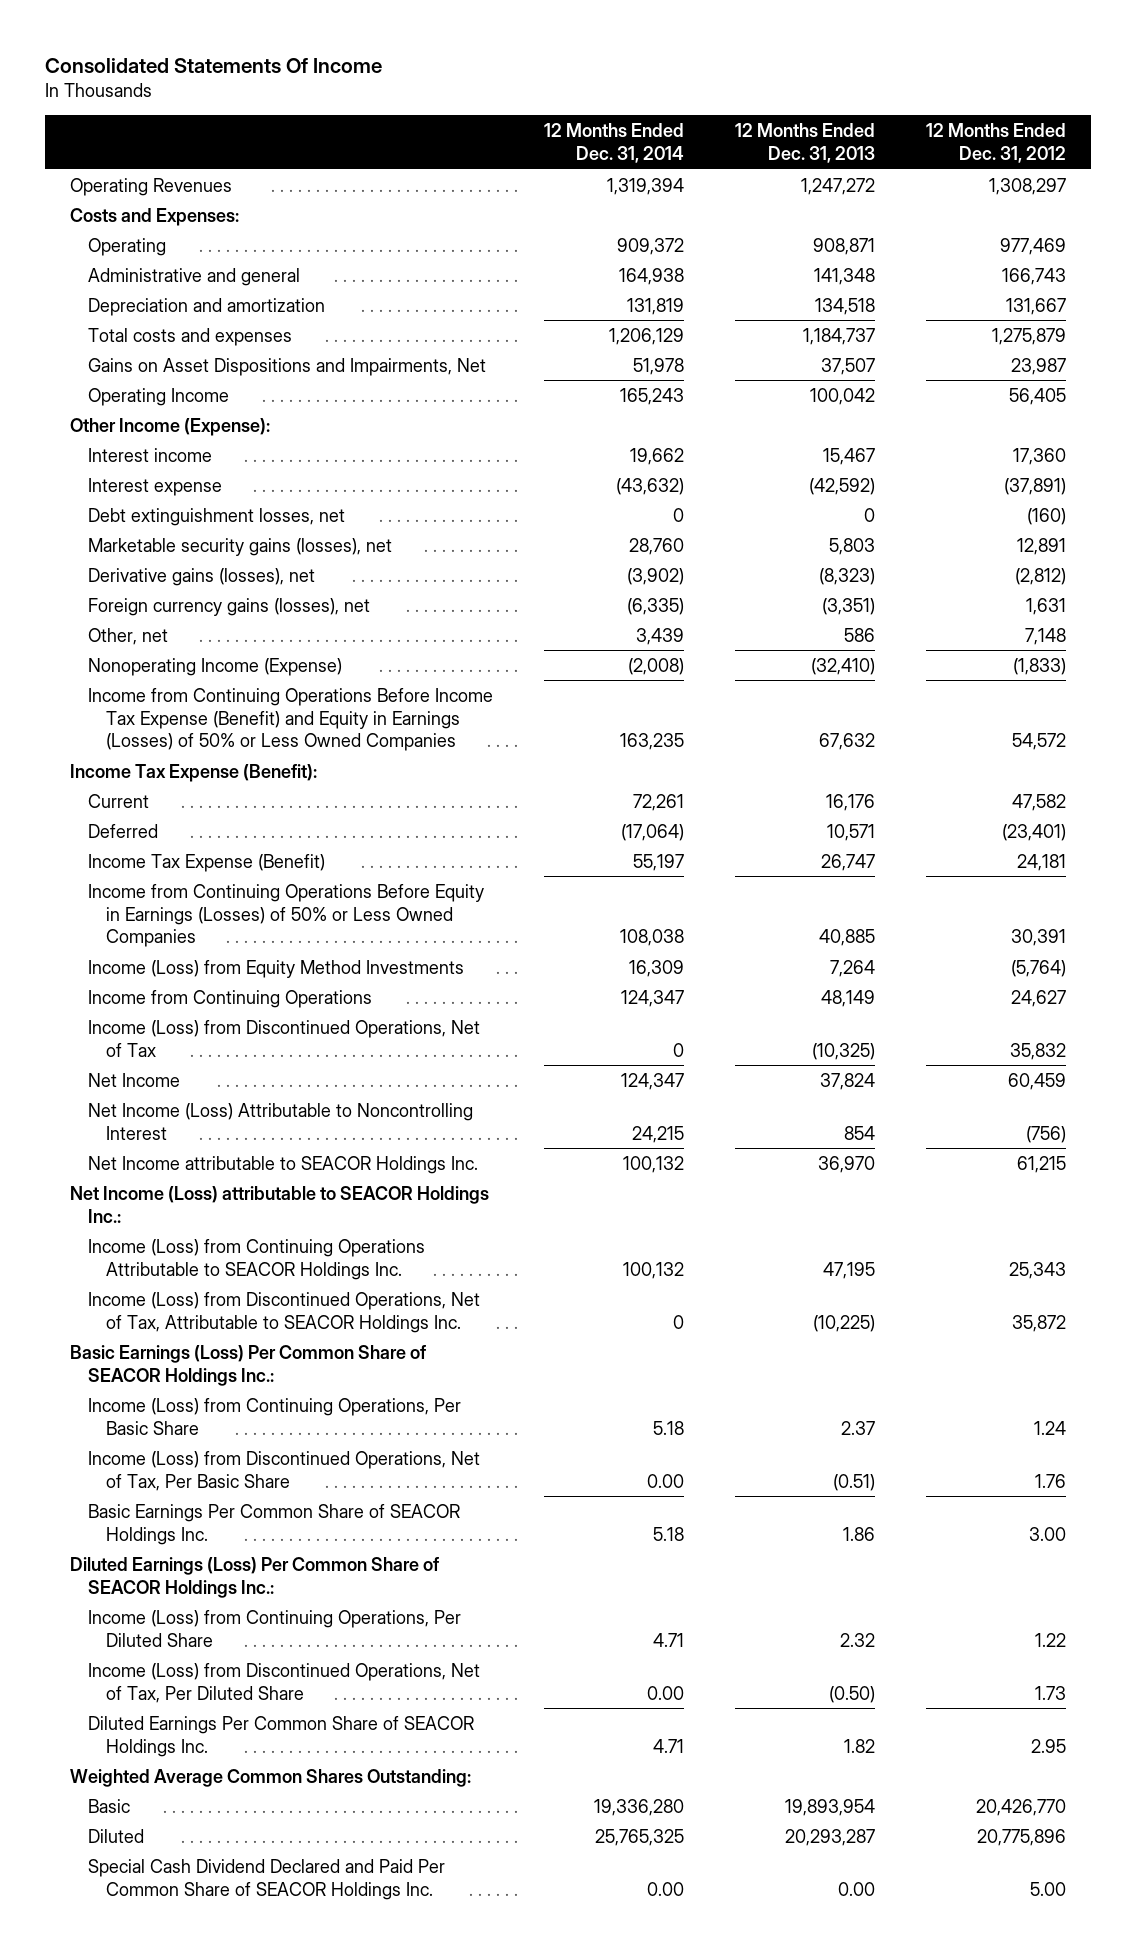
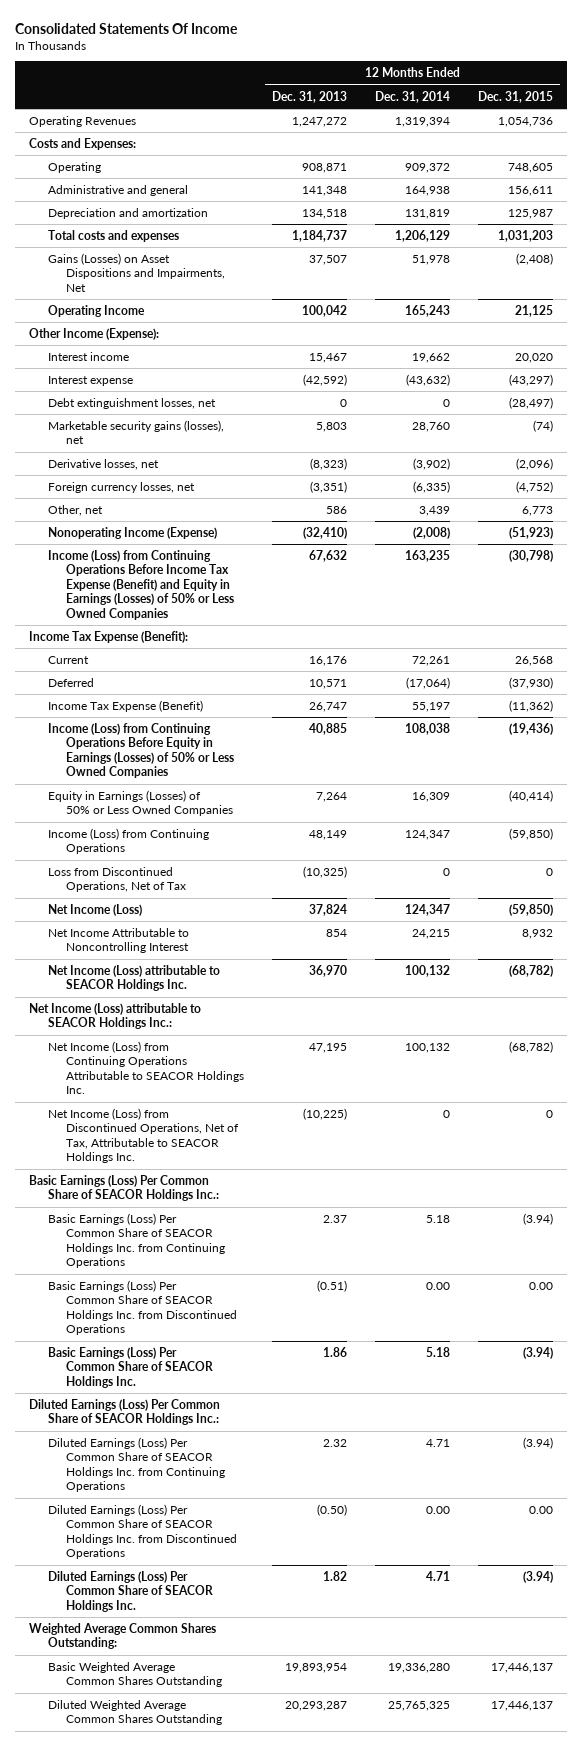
[925,123,1066,163] 12 Months Ended Dec. 31, 2012 -> none
none -> [478,90,554,103] Dec. 31, 2015
[87,357,486,376] Gains on Asset Dispositions and Impairments, Net -> [47,253,226,292] Gains (Losses) on Asset Dispositions and Impairments, Net
[87,567,315,586] Derivative gains (losses), net -> [47,459,159,471] Derivative losses, net
[87,597,370,616] Foreign currency gains (losses), net -> [47,482,195,494] Foreign currency losses, net
[87,687,493,752] Income from Continuing Operations Before Income Tax Expense (Benefit) and Equity in Earnings (Losses) of 50% or Less Owned Companies -> [47,550,235,620] Income (Loss) from Continuing Operations Before Income Tax Expense (Benefit) and Equity in Earnings (Losses) of 50% or Less Owned Companies
[87,883,484,948] Income from Continuing Operations Before Equity in Earnings (Losses) of 50% or Less Owned Companies -> [47,723,235,779] Income (Loss) from Continuing Operations Before Equity in Earnings (Losses) of 50% or Less Owned Companies
[87,959,464,978] Income (Loss) from Equity Method Investments -> [47,790,234,817] Equity in Earnings (Losses) of 50% or Less Owned Companies
[87,989,372,1008] Income from Continuing Operations -> [47,828,209,855] Income (Loss) from Continuing Operations
[87,1019,480,1057] Income (Loss) from Discontinued Operations, Net of Tax -> [47,867,187,893] Loss from Discontinued Operations, Net of Tax
[87,1072,180,1087] Net Income -> [47,904,142,917] Net Income (Loss)
[87,1102,473,1140] Net Income (Loss) Attributable to Noncontrolling Interest -> [47,928,190,954] Net Income Attributable to Noncontrolling Interest
[87,1155,478,1174] Net Income attributable to SEACOR Holdings Inc. -> [47,965,220,992] Net Income (Loss) attributable to SEACOR Holdings Inc.
[87,1238,425,1280] Income (Loss) from Continuing Operations Attributable to SEACOR Holdings Inc. -> [47,1041,245,1095] Net Income (Loss) from Continuing Operations Attributable to SEACOR Holdings Inc.
[87,1291,480,1333] Income (Loss) from Discontinued Operations, Net of Tax, Attributable to SEACOR Holdings Inc. -> [47,1108,240,1164] Net Income (Loss) from Discontinued Operations, Net of Tax, Attributable to SEACOR Holdings Inc.
[87,1397,461,1435] Income (Loss) from Continuing Operations, Per Basic Share -> [47,1213,226,1269] Basic Earnings (Loss) Per Common Share of SEACOR Holdings Inc. from Continuing Operations
[87,1450,480,1491] Income (Loss) from Discontinued Operations, Net of Tax, Per Basic Share -> [47,1280,238,1336] Basic Earnings (Loss) Per Common Share of SEACOR Holdings Inc. from Discontinued Operations
[87,1503,460,1545] Basic Earnings Per Common Share of SEACOR Holdings Inc. -> [47,1347,214,1388] Basic Earnings (Loss) Per Common Share of SEACOR Holdings Inc.
[87,1609,461,1647] Income (Loss) from Continuing Operations, Per Diluted Share -> [47,1437,226,1493] Diluted Earnings (Loss) Per Common Share of SEACOR Holdings Inc. from Continuing Operations
[87,1662,480,1703] Income (Loss) from Discontinued Operations, Net of Tax, Per Diluted Share -> [47,1504,238,1560] Diluted Earnings (Loss) Per Common Share of SEACOR Holdings Inc. from Discontinued Operations
[87,1715,474,1757] Diluted Earnings Per Common Share of SEACOR Holdings Inc. -> [47,1571,214,1612] Diluted Earnings (Loss) Per Common Share of SEACOR Holdings Inc.
[87,1858,445,1900] Special Cash Dividend Declared and Paid Per Common Share of SEACOR Holdings Inc. -> none
[87,1798,130,1813] Basic -> [47,1662,223,1688] Basic Weighted Average Common Shares Outstanding
[87,1828,144,1843] Diluted -> [47,1700,223,1726] Diluted Weighted Average Common Shares Outstanding

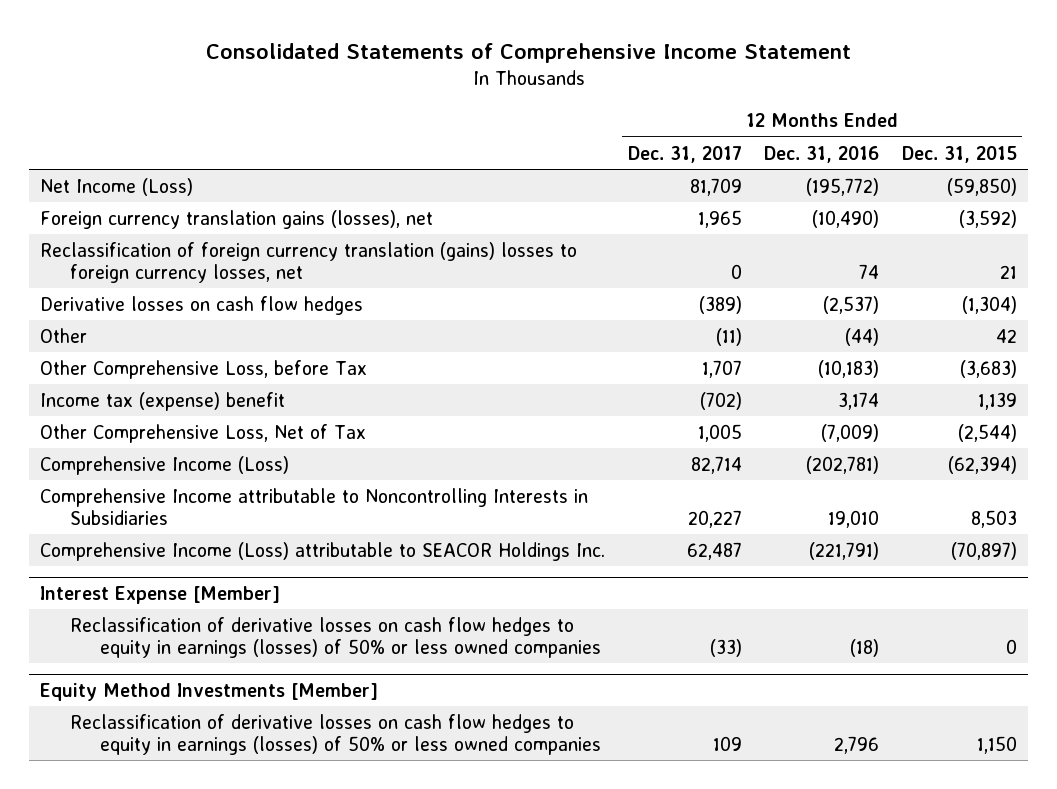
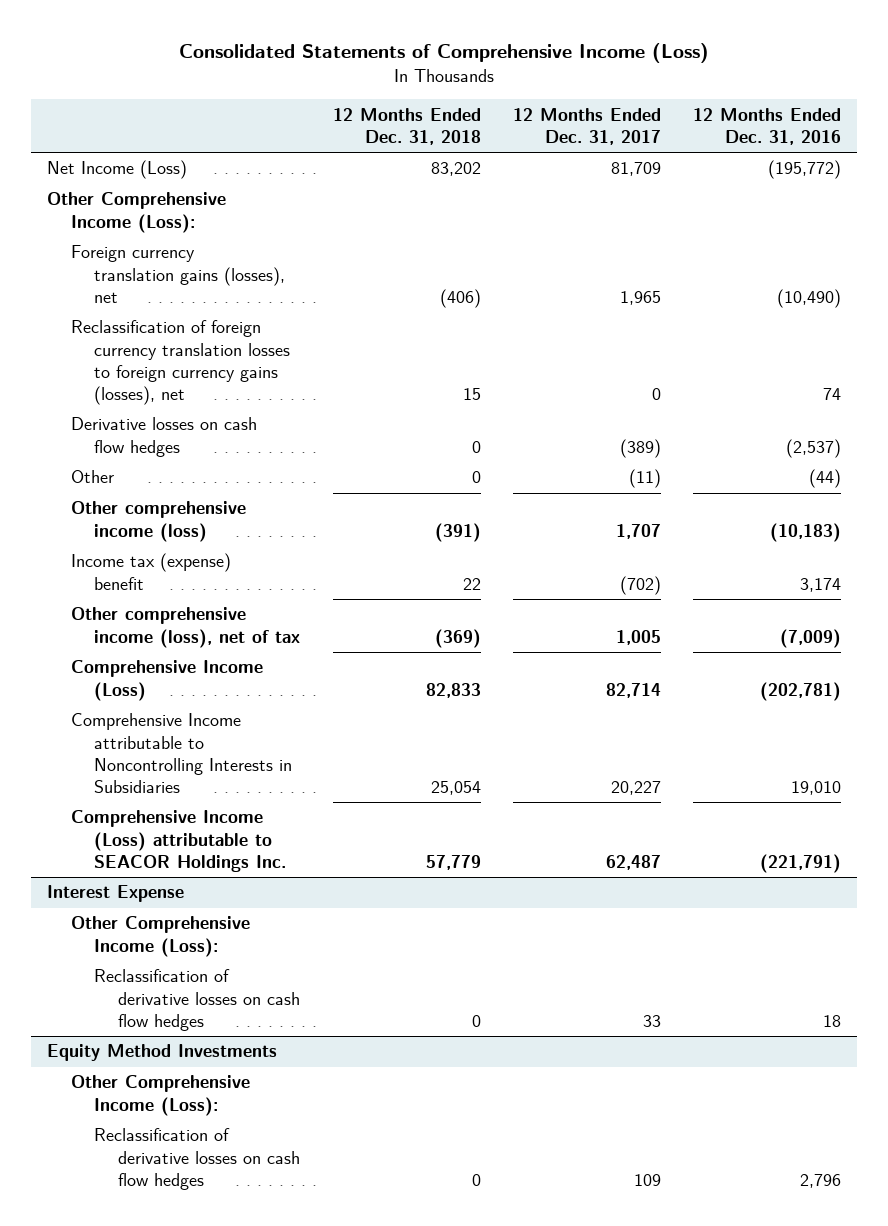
[205,43,851,64] Consolidated Statements of Comprehensive Income Statement -> [179,43,710,64] Consolidated Statements of Comprehensive Income (Loss)
[901,145,1017,163] Dec. 31, 2015 -> none
none -> [332,107,481,145] 12 Months Ended Dec. 31, 2018
none -> [47,192,227,233] Other Comprehensive Income (Loss):
[40,241,578,283] Reclassification of foreign currency translation (gains) losses to foreign currency losses, net -> [70,320,291,406] Reclassification of foreign currency translation losses to foreign currency gains (losses), net
[40,359,368,379] Other Comprehensive Loss, before Tax -> [70,501,246,542] Other comprehensive income (loss)
[40,423,367,443] Other Comprehensive Loss, Net of Tax -> [70,607,301,648] Other comprehensive income (loss), net of tax
[40,585,281,604] Interest Expense [Member] -> [47,885,185,903] Interest Expense
none -> [70,916,250,957] Other Comprehensive Income (Loss):
[70,616,601,658] Reclassification of derivative losses on cash flow hedges to equity in earnings (losses) of 50% or less owned companies -> [94,969,301,1031] Reclassification of derivative losses on cash flow hedges
[709,638,742,657] (33) -> [643,1014,662,1027] 33
[850,638,880,657] (18) -> [823,1014,842,1027] 18
[40,682,379,701] Equity Method Investments [Member] -> [47,1044,278,1062] Equity Method Investments
none -> [70,1075,250,1116] Other Comprehensive Income (Loss):
[70,713,601,755] Reclassification of derivative losses on cash flow hedges to equity in earnings (losses) of 50% or less owned companies -> [94,1128,301,1190] Reclassification of derivative losses on cash flow hedges

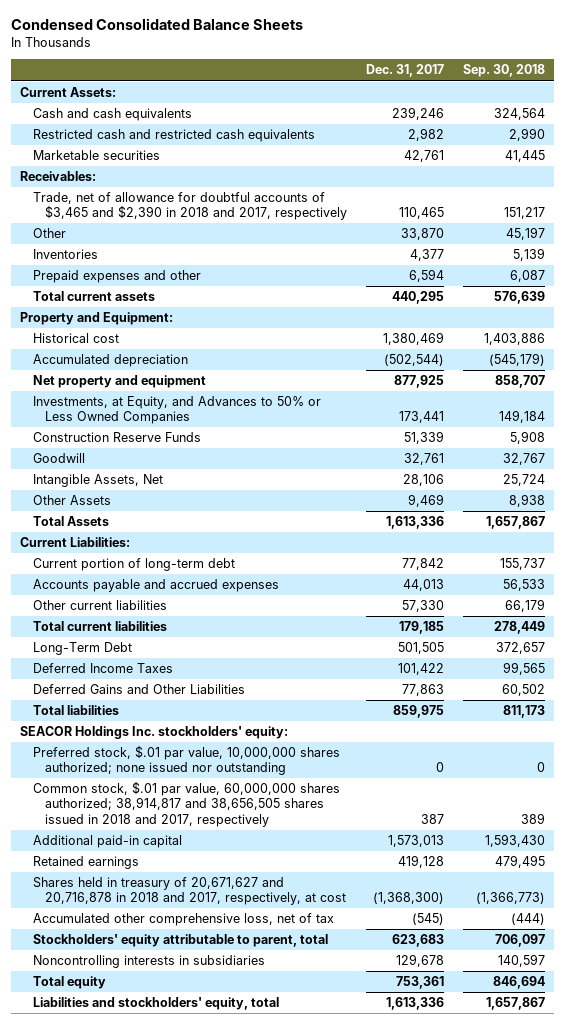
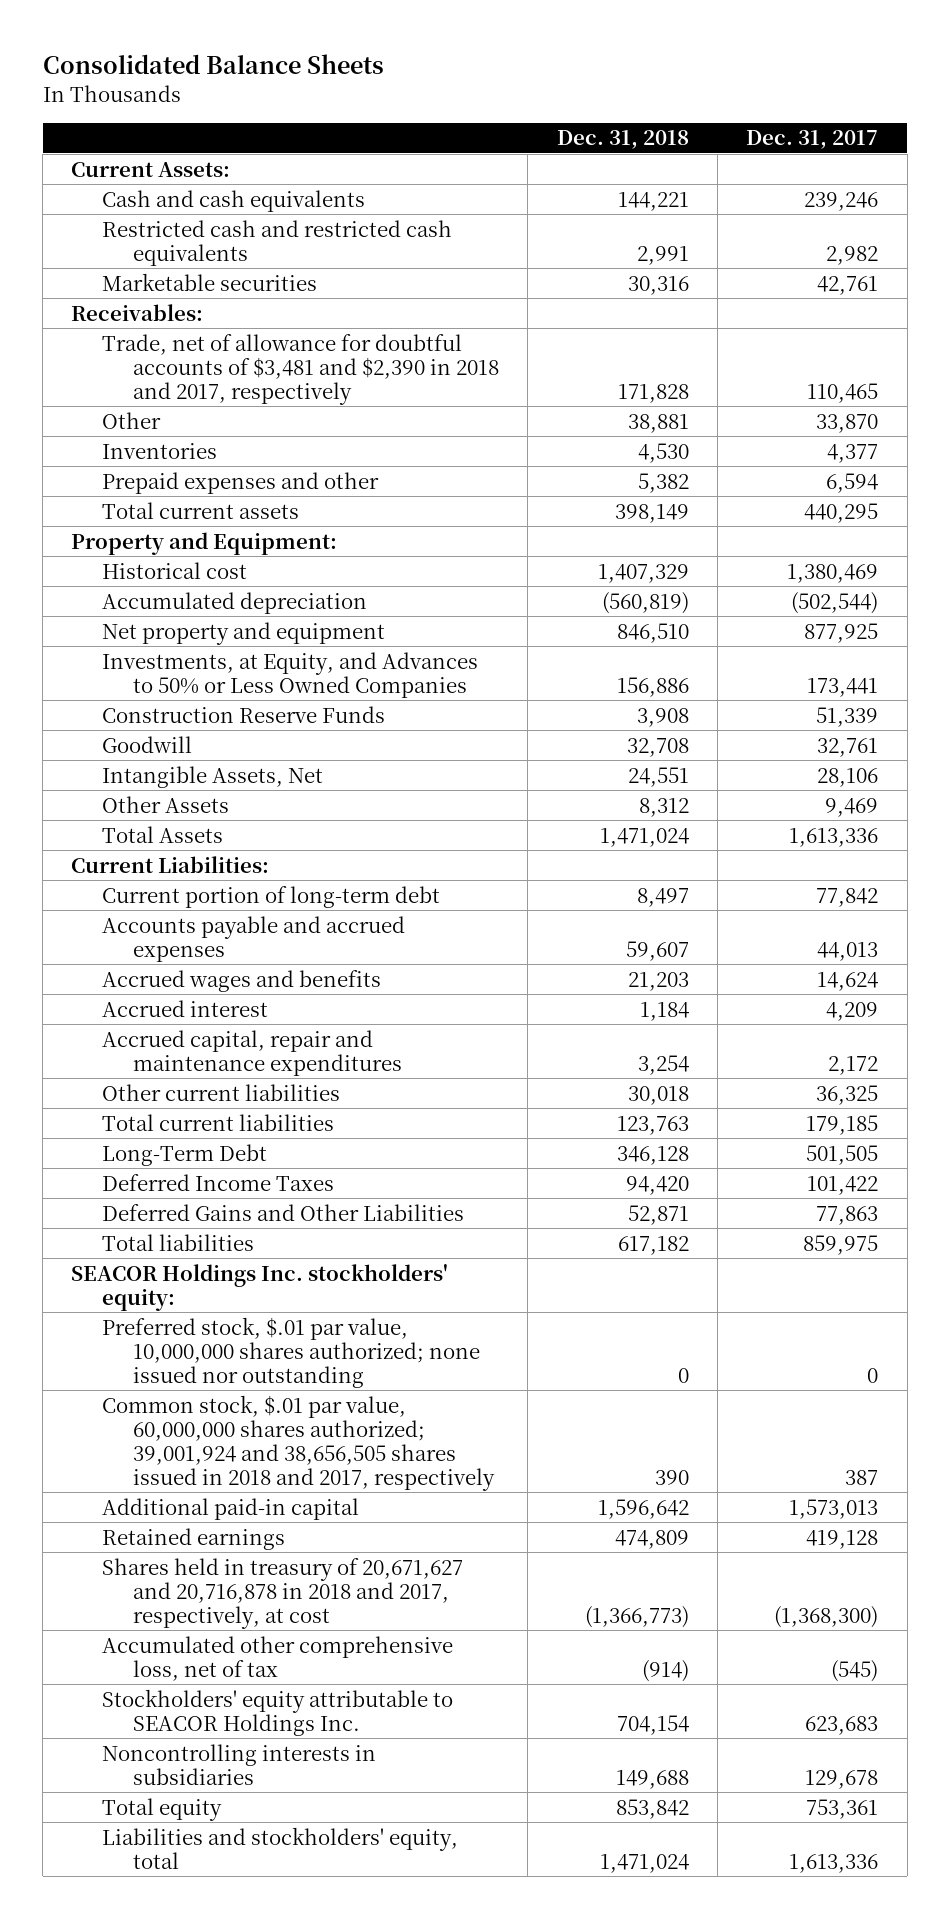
[10,18,303,31] Condensed Consolidated Balance Sheets -> [42,54,384,75] Consolidated Balance Sheets
[462,64,545,78] Sep. 30, 2018 -> none
none -> [556,130,689,150] Dec. 31, 2018
[32,192,348,221] Trade, net of allowance for doubtful accounts of $3,465 and $2,390 in 2018 and 2017, respectively -> [102,333,500,405] Trade, net of allowance for doubtful accounts of $3,481 and $2,390 in 2018 and 2017, respectively
none -> [102,969,382,992] Accrued wages and benefits
none -> [102,999,269,1017] Accrued interest
none -> [102,1029,403,1076] Accrued capital, repair and maintenance expenditures
[401,600,444,613] 57,330 -> [816,1084,879,1105] 36,325
[32,781,340,827] Common stock, $.01 par value, 60,000,000 shares authorized; 38,914,817 and 38,656,505 shares issued in 2018 and 2017, respectively -> [102,1394,496,1491] Common stock, $.01 par value, 60,000,000 shares authorized; 39,001,924 and 38,656,505 shares issued in 2018 and 2017, respectively
[32,934,328,948] Stockholders' equity attributable to parent, total -> [102,1688,454,1736] Stockholders' equity attributable to SEACOR Holdings Inc.

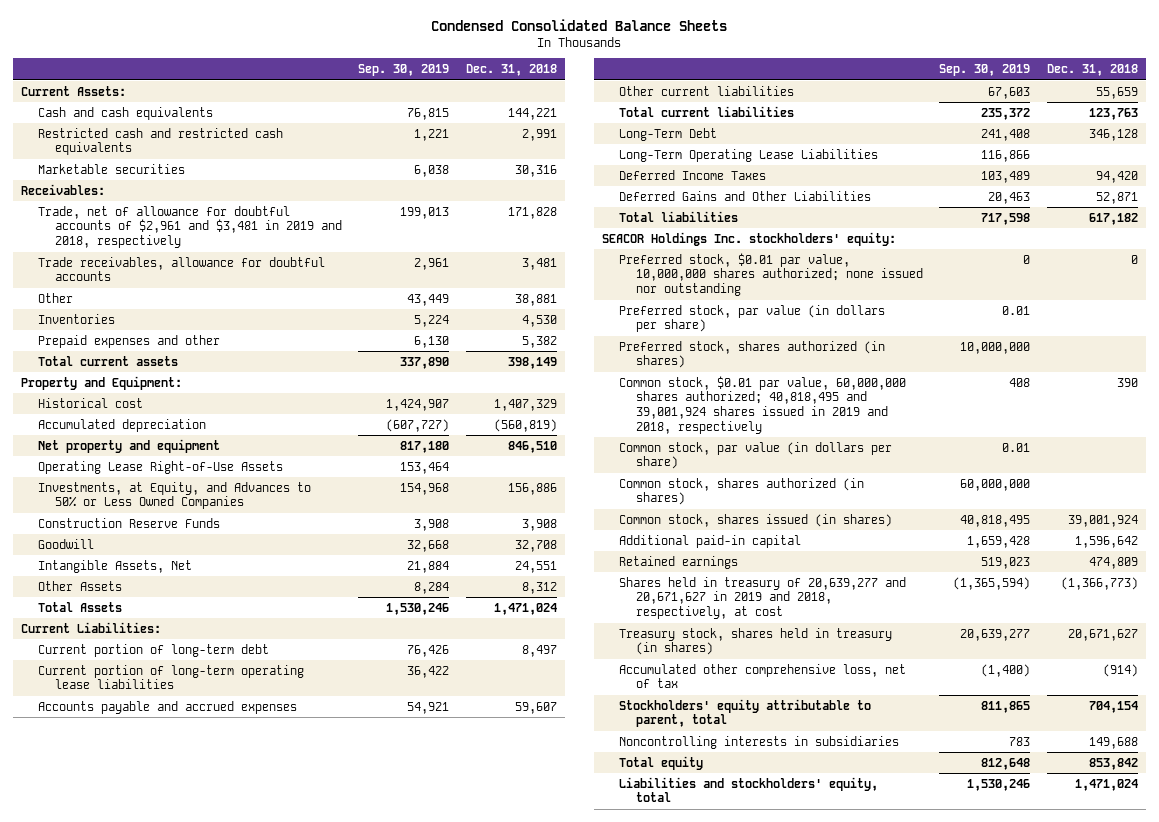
[42,54,384,75] Consolidated Balance Sheets -> [431,18,728,31] Condensed Consolidated Balance Sheets
[746,130,879,150] Dec. 31, 2017 -> none
none -> [358,63,450,76] Sep. 30, 2019
[102,333,500,405] Trade, net of allowance for doubtful accounts of $3,481 and $2,390 in 2018 and 2017, respectively -> [37,205,342,249] Trade, net of allowance for doubtful accounts of $2,961 and $3,481 in 2019 and 2018, respectively
none -> [37,256,325,282] Trade receivables, allowance for doubtful accounts
none -> [37,460,283,474] Operating Lease Right-of-Use Assets
none -> [37,664,304,690] Current portion of long-term operating lease liabilities
[102,969,382,992] Accrued wages and benefits -> none
[102,999,269,1017] Accrued interest -> none
[102,1029,403,1076] Accrued capital, repair and maintenance expenditures -> none
[627,1085,689,1105] 30,018 -> [1095,86,1138,99] 55,659
none -> [619,148,879,162] Long-Term Operating Lease Liabilities
[102,1316,481,1388] Preferred stock, $.01 par value, 10,000,000 shares authorized; none issued nor outstanding -> [619,252,924,297] Preferred stock, $0.01 par value, 10,000,000 shares authorized; none issued nor outstanding
none -> [619,304,886,333] Preferred stock, par value (in dollars per share)
none -> [619,340,886,369] Preferred stock, shares authorized (in shares)
[102,1394,496,1491] Common stock, $.01 par value, 60,000,000 shares authorized; 39,001,924 and 38,656,505 shares issued in 2018 and 2017, respectively -> [619,375,907,434] Common stock, $0.01 par value, 60,000,000 shares authorized; 40,818,495 and 39,001,924 shares issued in 2019 and 2018, respectively
none -> [619,441,893,470] Common stock, par value (in dollars per share)
none -> [619,477,865,506] Common stock, shares authorized (in shares)
none -> [619,513,893,527] Common stock, shares issued (in shares)
[102,1557,464,1629] Shares held in treasury of 20,671,627 and 20,716,878 in 2018 and 2017, respectively, at cost -> [619,576,907,620] Shares held in treasury of 20,639,277 and 20,671,627 in 2019 and 2018, respectively, at cost
none -> [619,627,893,656] Treasury stock, shares held in treasury (in shares)
[102,1688,454,1736] Stockholders' equity attributable to SEACOR Holdings Inc. -> [619,698,872,728] Stockholders' equity attributable to parent, total

